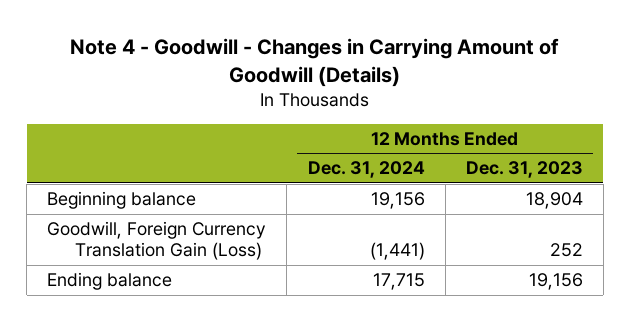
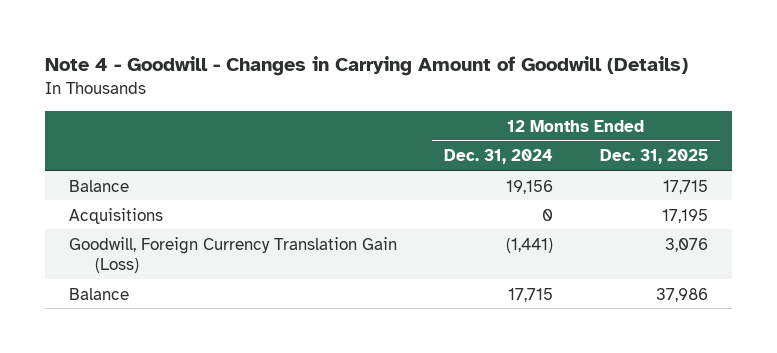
[465,161,583,179] Dec. 31, 2023 -> none
none -> [600,149,709,165] Dec. 31, 2025
[47,191,197,210] Beginning balance -> [68,179,129,192] Balance
none -> [68,207,163,224] Acquisitions
[47,272,173,291] Ending balance -> [68,287,129,300] Balance

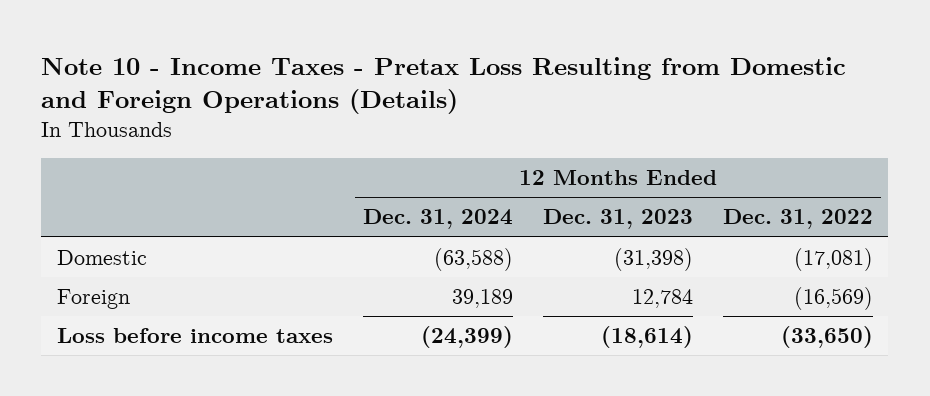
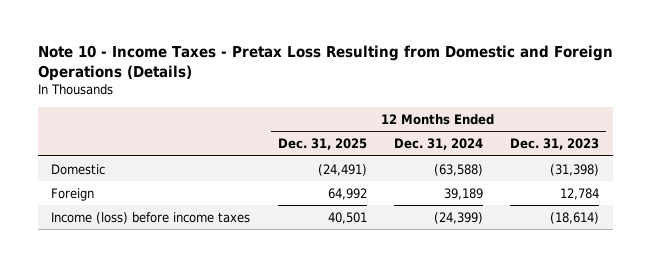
[723,209,874,230] Dec. 31, 2022 -> none
none -> [277,138,367,151] Dec. 31, 2025
[56,328,333,344] Loss before income taxes -> [51,211,251,224] Income (loss) before income taxes

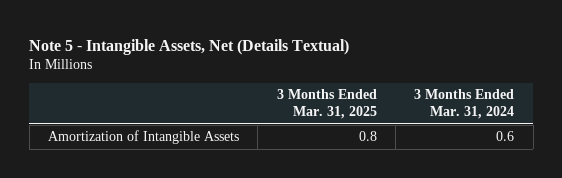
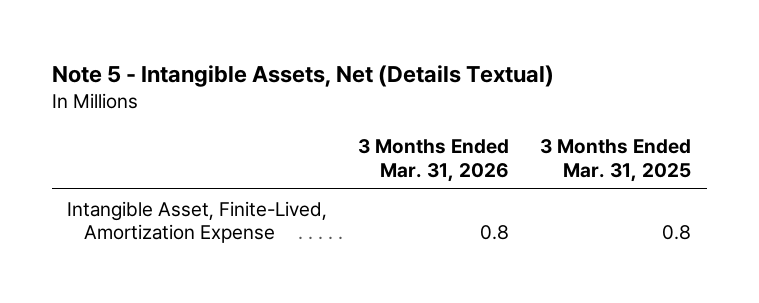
[414,89,515,120] 3 Months Ended Mar. 31, 2024 -> none
none -> [358,139,510,182] 3 Months Ended Mar. 31, 2026
[48,130,240,145] Amortization of Intangible Assets -> [67,200,328,244] Intangible Asset, Finite-Lived, Amortization Expense

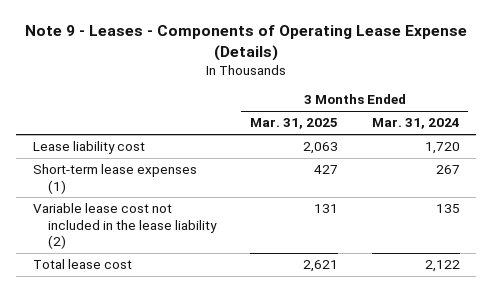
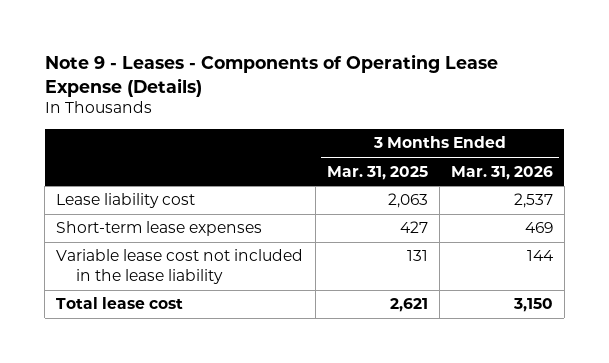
[371,118,460,130] Mar. 31, 2024 -> none
none -> [450,165,553,180] Mar. 31, 2026
[32,164,197,194] Short-term lease expenses (1) -> [56,221,263,237] Short-term lease expenses
[32,203,217,249] Variable lease cost not included in the lease liability (2) -> [56,249,304,285] Variable lease cost not included in the lease liability

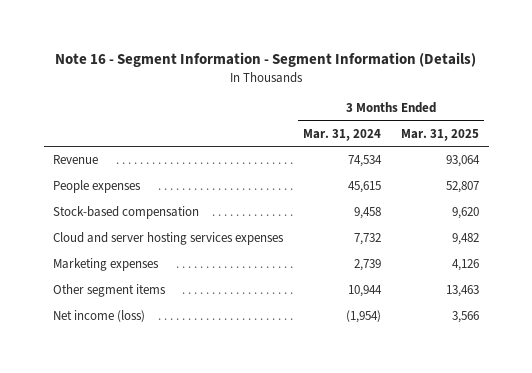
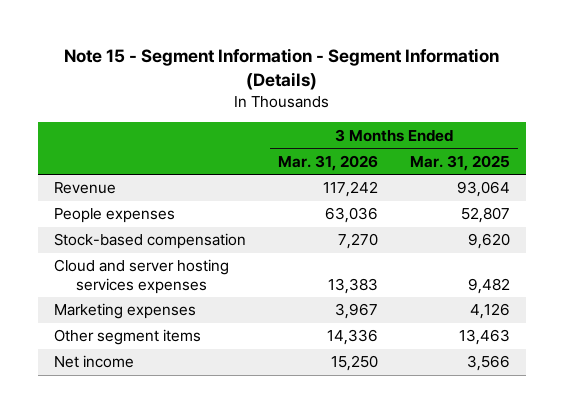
[55,52,477,68] Note 16 - Segment Information - Segment Information (Details) -> [63,48,499,91] Note 15 - Segment Information - Segment Information (Details)
[303,128,382,141] Mar. 31, 2024 -> none
none -> [277,154,378,171] Mar. 31, 2026
[53,310,146,323] Net income (loss) -> [54,355,135,369] Net income

